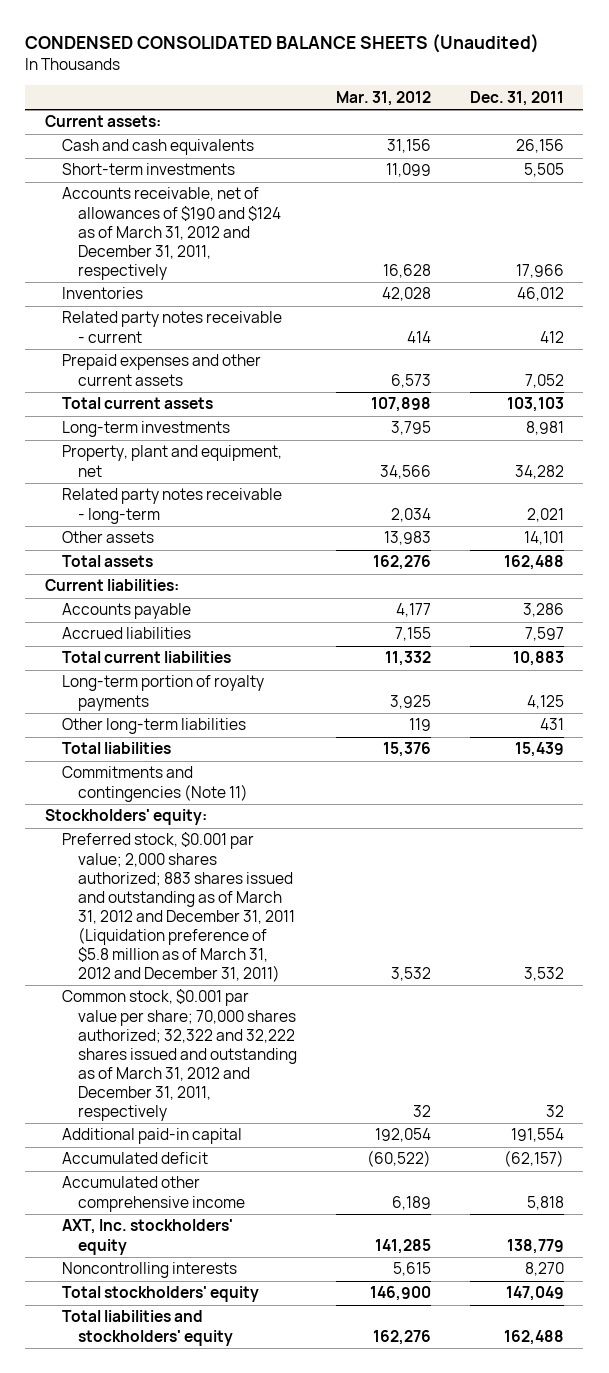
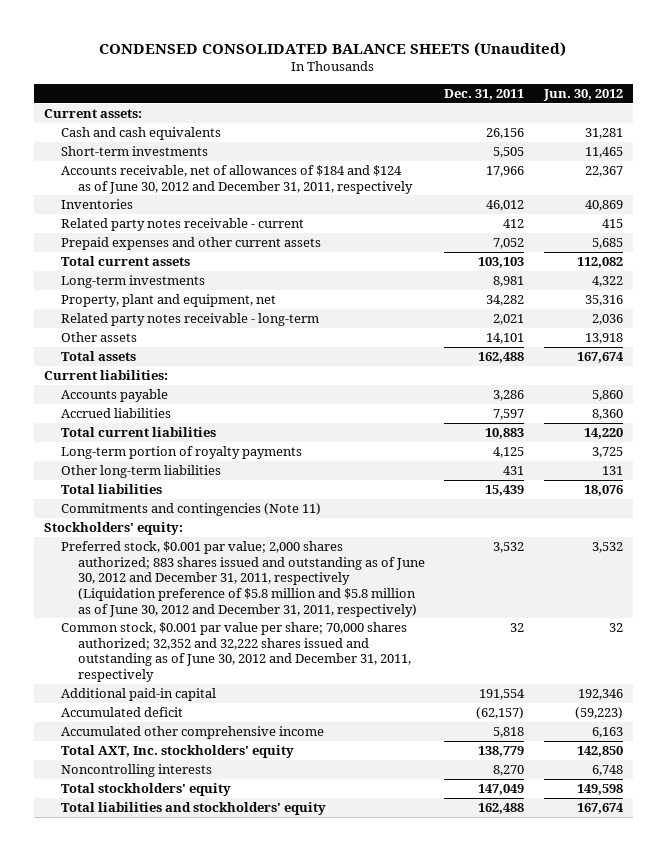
[336,90,432,106] Mar. 31, 2012 -> none
none -> [542,89,623,102] Jun. 30, 2012
[61,187,282,280] Accounts receivable, net of allowances of $190 and $124 as of March 31, 2012 and December 31, 2011, respectively -> [60,165,413,194] Accounts receivable, net of allowances of $184 and $124 as of June 30, 2012 and December 31, 2011, respectively
[61,832,296,983] Preferred stock, $0.001 par value; 2,000 shares authorized; 883 shares issued and outstanding as of March 31, 2012 and December 31, 2011 (Liquidation preference of $5.8 million as of March 31, 2012 and December 31, 2011) -> [60,541,425,617] Preferred stock, $0.001 par value; 2,000 shares authorized; 883 shares issued and outstanding as of June 30, 2012 and December 31, 2011, respectively (Liquidation preference of $5.8 million and $5.8 million as of June 30, 2012 and December 31, 2011, respectively)
[61,989,298,1122] Common stock, $0.001 par value per share; 70,000 shares authorized; 32,322 and 32,222 shares issued and outstanding as of March 31, 2012 and December 31, 2011, respectively -> [60,622,411,682] Common stock, $0.001 par value per share; 70,000 shares authorized; 32,352 and 32,222 shares issued and outstanding as of June 30, 2012 and December 31, 2011, respectively
[61,1219,233,1255] AXT, Inc. stockholders' equity -> [60,745,294,759] Total AXT, Inc. stockholders' equity

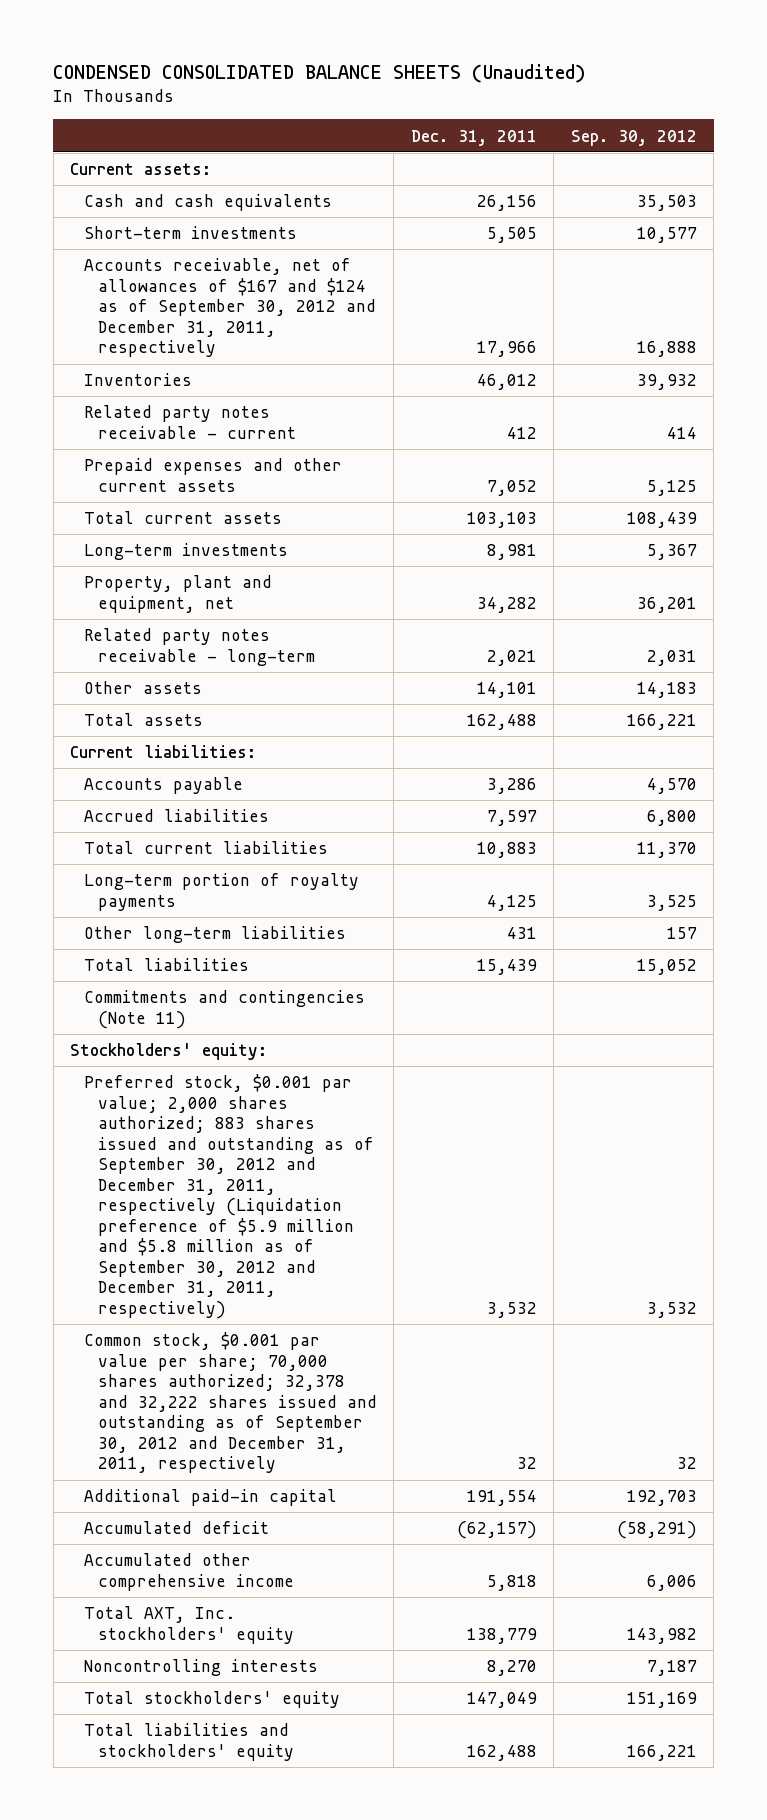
[542,89,623,102] Jun. 30, 2012 -> none
none -> [570,129,697,146] Sep. 30, 2012
[60,165,413,194] Accounts receivable, net of allowances of $184 and $124 as of June 30, 2012 and December 31, 2011, respectively -> [83,258,376,358] Accounts receivable, net of allowances of $167 and $124 as of September 30, 2012 and December 31, 2011, respectively
[60,541,425,617] Preferred stock, $0.001 par value; 2,000 shares authorized; 883 shares issued and outstanding as of June 30, 2012 and December 31, 2011, respectively (Liquidation preference of $5.8 million and $5.8 million as of June 30, 2012 and December 31, 2011, respectively) -> [83,1074,374,1319] Preferred stock, $0.001 par value; 2,000 shares authorized; 883 shares issued and outstanding as of September 30, 2012 and December 31, 2011, respectively (Liquidation preference of $5.9 million and $5.8 million as of September 30, 2012 and December 31, 2011, respectively)
[60,622,411,682] Common stock, $0.001 par value per share; 70,000 shares authorized; 32,352 and 32,222 shares issued and outstanding as of June 30, 2012 and December 31, 2011, respectively -> [83,1332,377,1474] Common stock, $0.001 par value per share; 70,000 shares authorized; 32,378 and 32,222 shares issued and outstanding as of September 30, 2012 and December 31, 2011, respectively

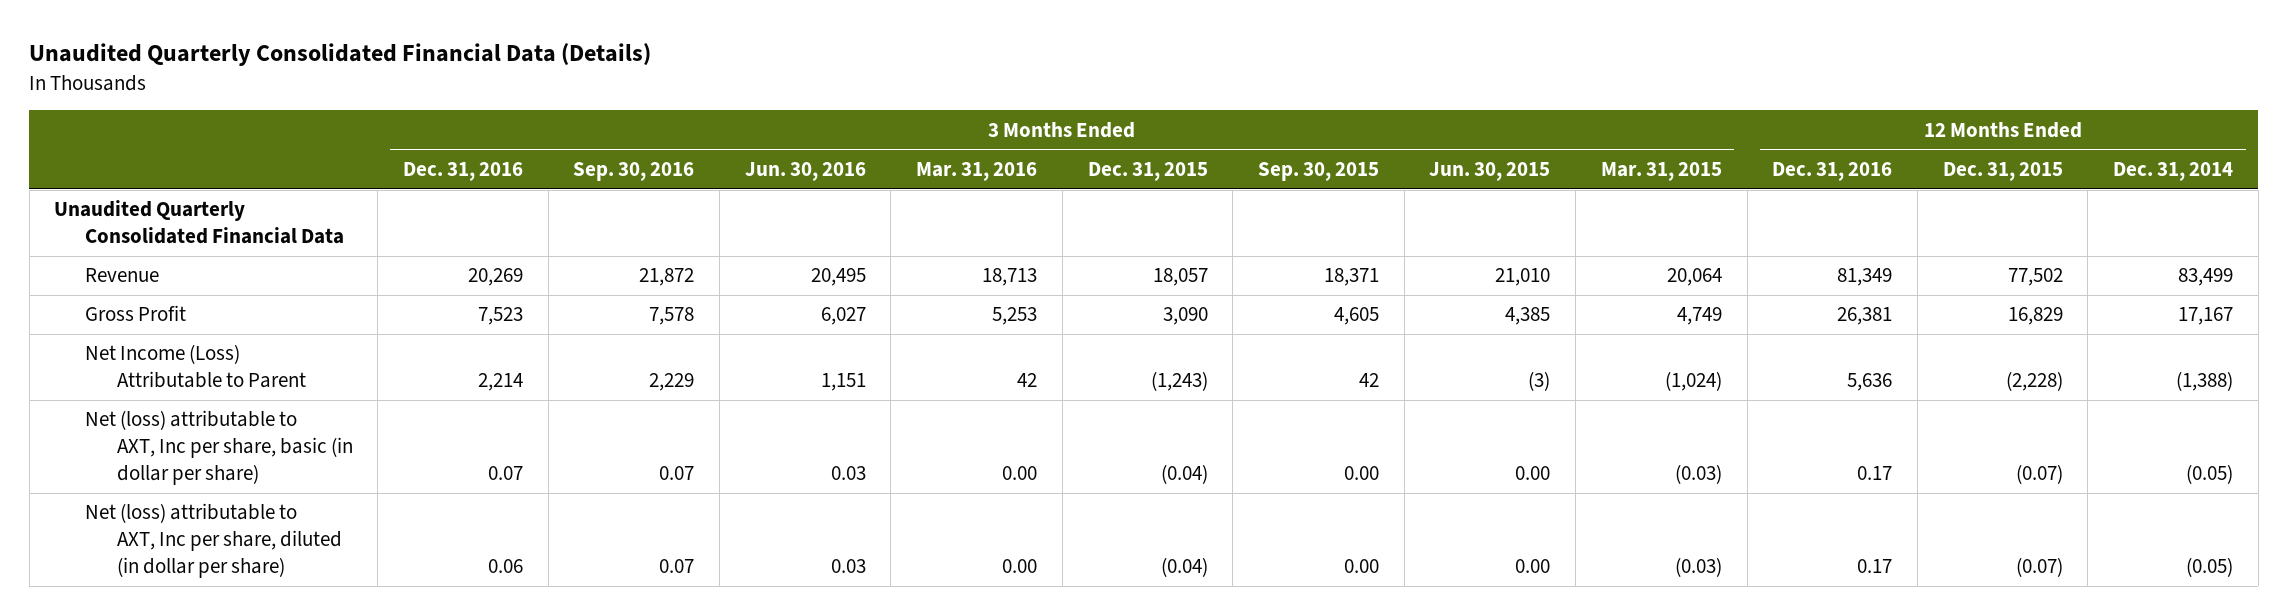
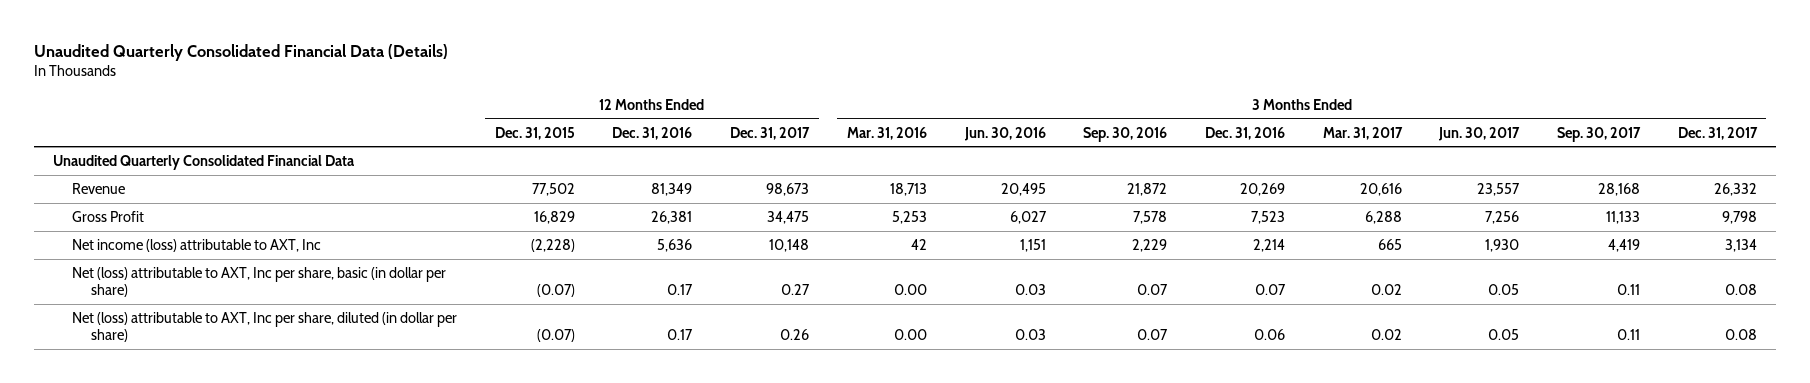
[1087,162,1208,182] Dec. 31, 2015 -> none
[1258,162,1380,182] Sep. 30, 2015 -> none
[1429,162,1551,182] Jun. 30, 2015 -> none
[1600,162,1722,182] Mar. 31, 2015 -> none
[2113,162,2234,182] Dec. 31, 2014 -> none
none -> [730,126,811,140] Dec. 31, 2017
none -> [1322,126,1403,140] Mar. 31, 2017
none -> [1438,126,1521,141] Jun. 30, 2017
none -> [1557,126,1642,142] Sep. 30, 2017
none -> [1677,126,1758,140] Dec. 31, 2017
[85,344,306,389] Net Income (Loss) Attributable to Parent -> [71,238,321,252] Net income (loss) attributable to AXT, Inc

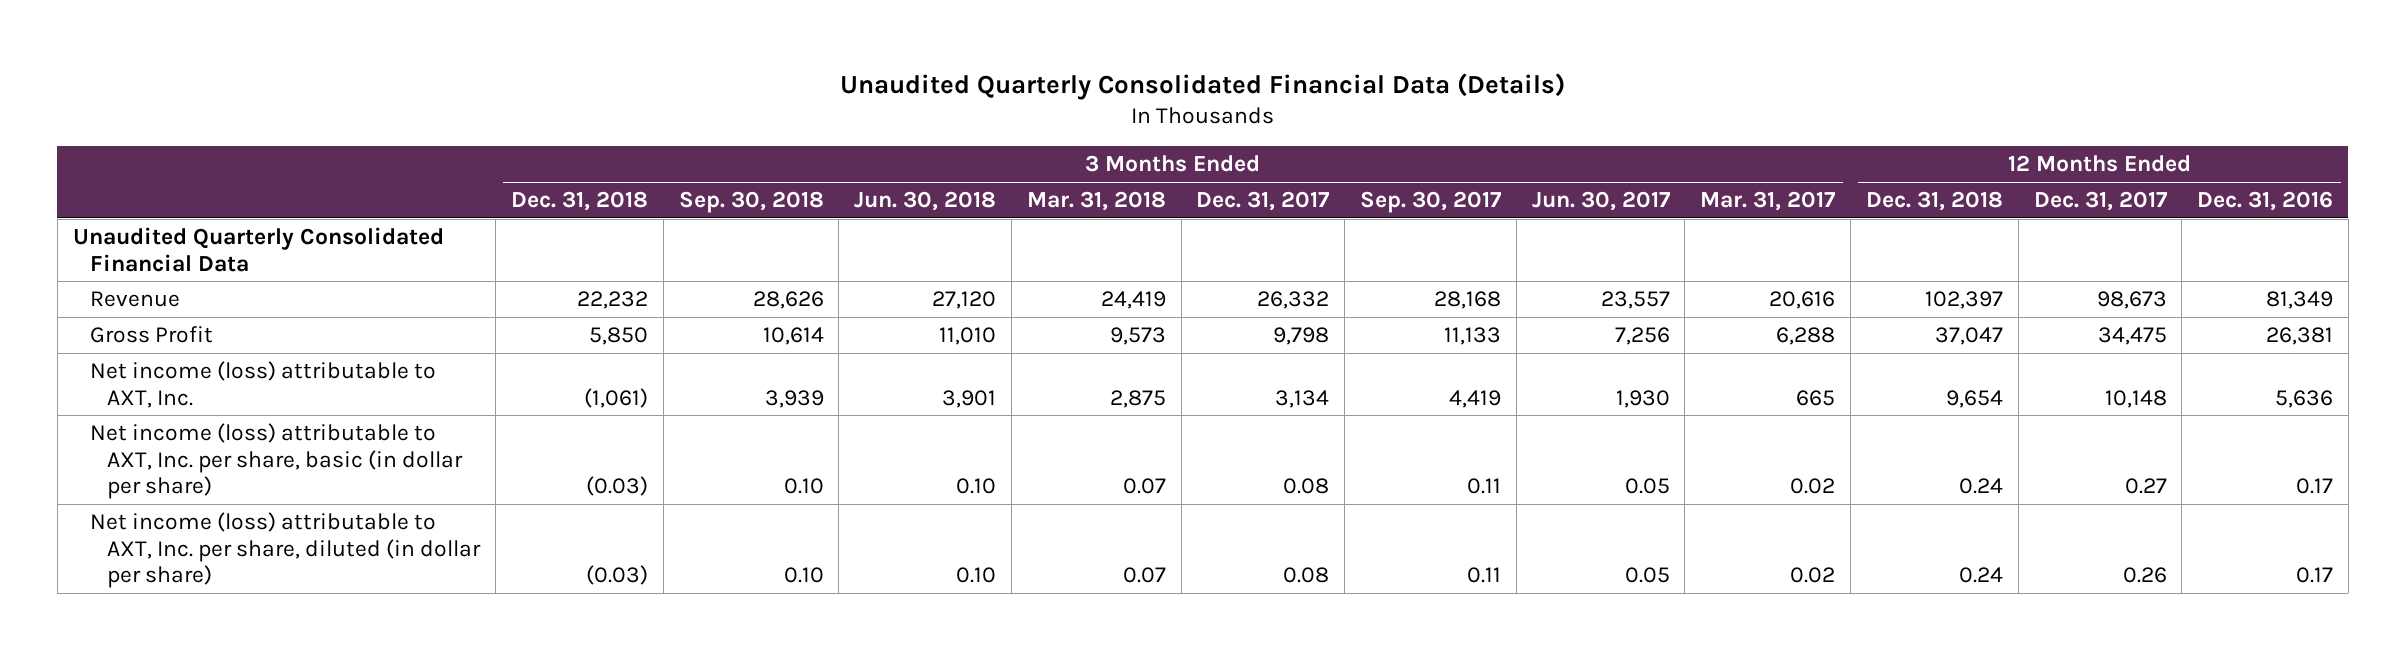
[494,126,575,140] Dec. 31, 2015 -> none
[846,126,927,140] Mar. 31, 2016 -> none
[963,126,1046,141] Jun. 30, 2016 -> none
[1083,126,1168,142] Sep. 30, 2016 -> none
[1204,126,1285,140] Dec. 31, 2016 -> none
none -> [510,191,648,212] Dec. 31, 2018
none -> [678,191,824,214] Sep. 30, 2018
none -> [854,191,997,212] Jun. 30, 2018
none -> [1026,191,1166,212] Mar. 31, 2018
none -> [1865,191,2003,212] Dec. 31, 2018
[71,238,321,252] Net income (loss) attributable to AXT, Inc -> [89,361,436,408] Net income (loss) attributable to AXT, Inc.
[71,266,446,298] Net (loss) attributable to AXT, Inc per share, basic (in dollar per share) -> [89,423,464,500] Net income (loss) attributable to AXT, Inc. per share, basic (in dollar per share)
[71,311,457,343] Net (loss) attributable to AXT, Inc per share, diluted (in dollar per share) -> [89,512,482,589] Net income (loss) attributable to AXT, Inc. per share, diluted (in dollar per share)

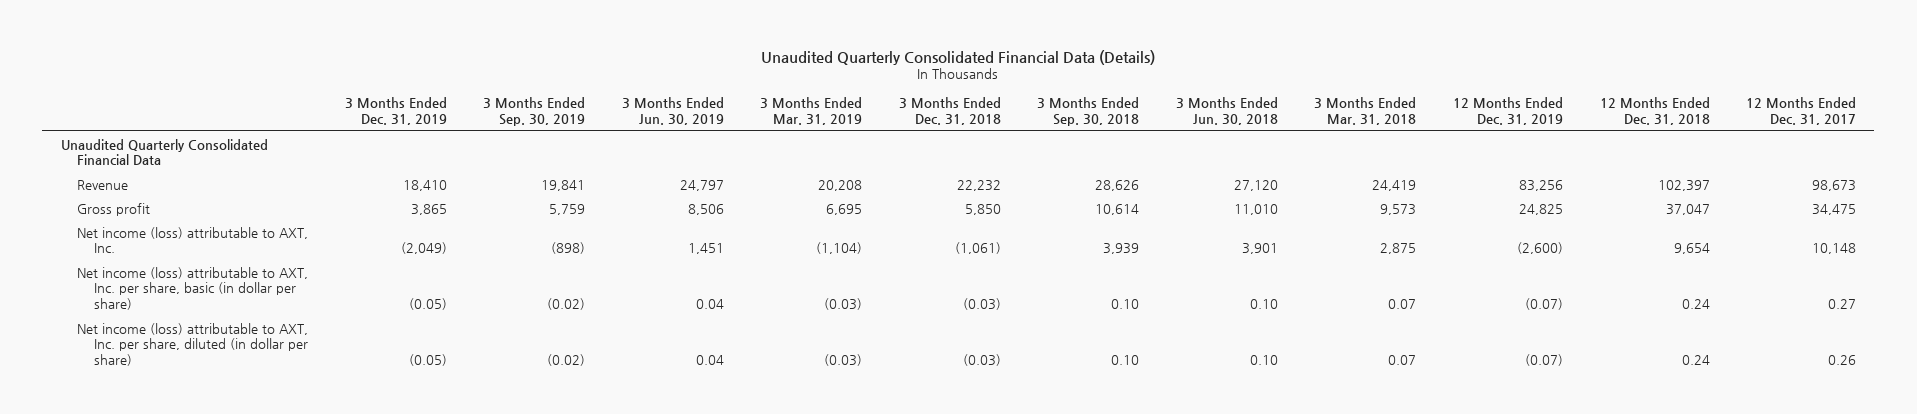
[1196,191,1331,212] Dec. 31, 2017 -> none
[1360,191,1503,214] Sep. 30, 2017 -> none
[1531,191,1671,212] Jun. 30, 2017 -> none
[1700,191,1837,212] Mar. 31, 2017 -> none
[2197,191,2334,212] Dec. 31, 2016 -> none
none -> [344,97,447,126] 3 Months Ended Dec. 31, 2019
none -> [483,97,586,127] 3 Months Ended Sep. 30, 2019
none -> [621,97,724,126] 3 Months Ended Jun. 30, 2019
none -> [760,97,863,126] 3 Months Ended Mar. 31, 2019
none -> [1452,97,1563,126] 12 Months Ended Dec. 31, 2019
[89,326,213,344] Gross Profit -> [77,202,151,216] Gross profit

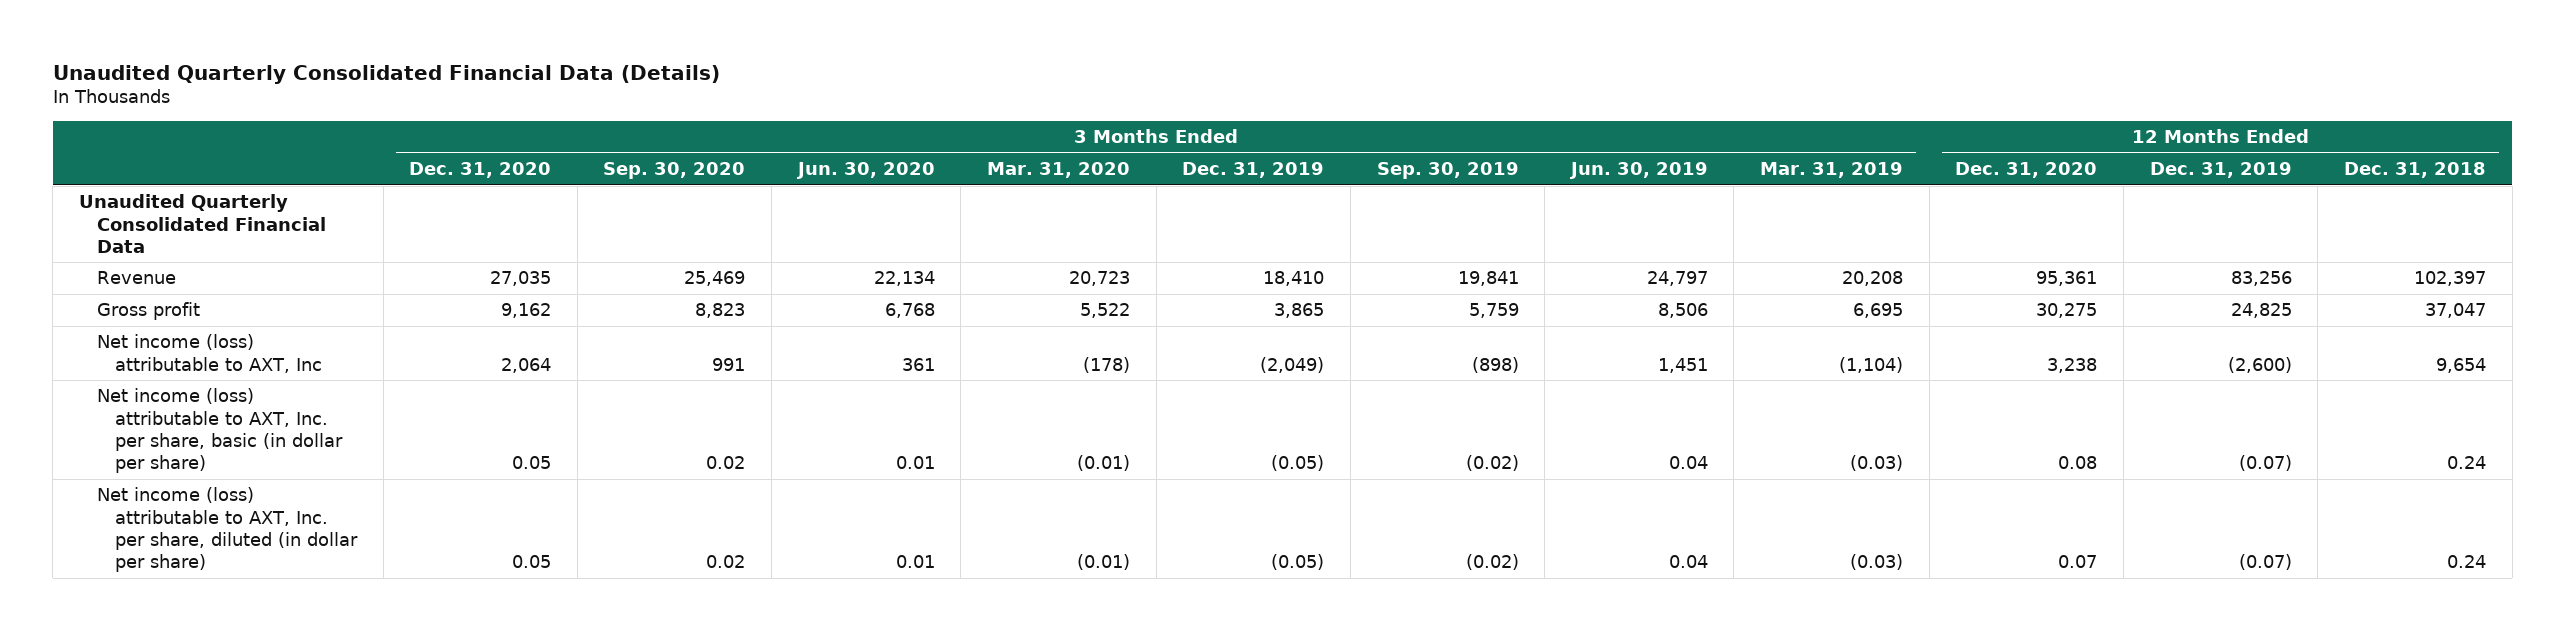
[898,97,1001,126] 3 Months Ended Dec. 31, 2018 -> none
[1037,97,1140,127] 3 Months Ended Sep. 30, 2018 -> none
[1175,97,1278,126] 3 Months Ended Jun. 30, 2018 -> none
[1314,97,1417,126] 3 Months Ended Mar. 31, 2018 -> none
[1746,97,1857,126] 12 Months Ended Dec. 31, 2017 -> none
none -> [409,162,552,179] Dec. 31, 2020
none -> [603,162,746,180] Sep. 30, 2020
none -> [795,162,935,180] Jun. 30, 2020
none -> [986,162,1130,179] Mar. 31, 2020
none -> [1955,162,2098,179] Dec. 31, 2020
[77,226,309,254] Net income (loss) attributable to AXT, Inc. -> [96,334,322,373] Net income (loss) attributable to AXT, Inc

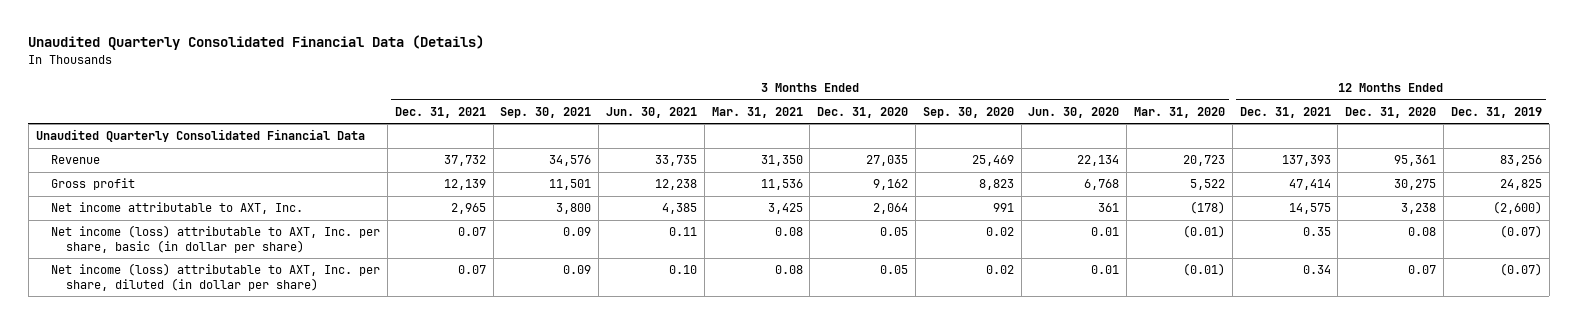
[1182,162,1325,179] Dec. 31, 2019 -> none
[1376,162,1519,180] Sep. 30, 2019 -> none
[1568,162,1708,180] Jun. 30, 2019 -> none
[1760,162,1904,179] Mar. 31, 2019 -> none
[2343,162,2486,179] Dec. 31, 2018 -> none
none -> [394,106,486,118] Dec. 31, 2021
none -> [500,106,592,118] Sep. 30, 2021
none -> [605,106,697,118] Jun. 30, 2021
none -> [711,106,803,118] Mar. 31, 2021
none -> [1239,106,1331,118] Dec. 31, 2021
[96,334,322,373] Net income (loss) attributable to AXT, Inc -> [51,202,304,215] Net income attributable to AXT, Inc.

